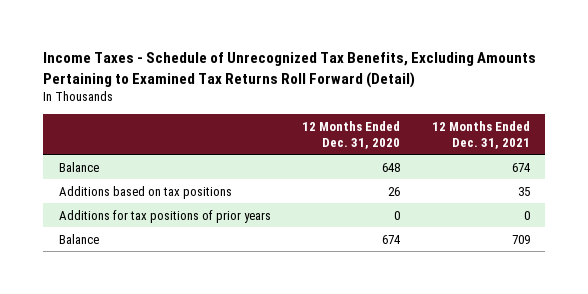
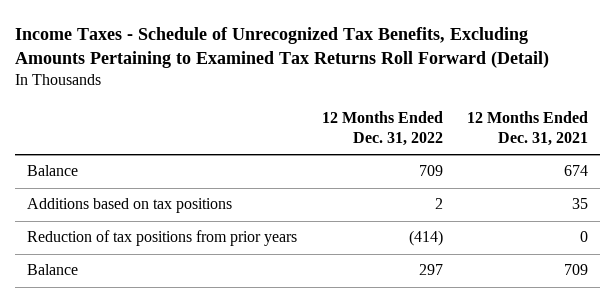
[302,120,401,149] 12 Months Ended Dec. 31, 2020 -> none
none -> [321,110,443,146] 12 Months Ended Dec. 31, 2022
[58,209,271,223] Additions for tax positions of prior years -> [27,230,298,247] Reduction of tax positions from prior years

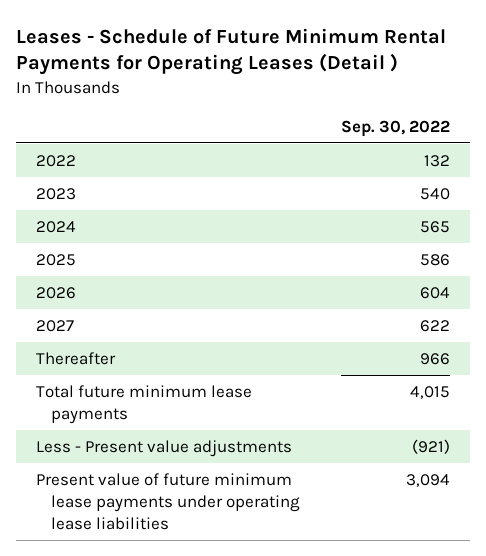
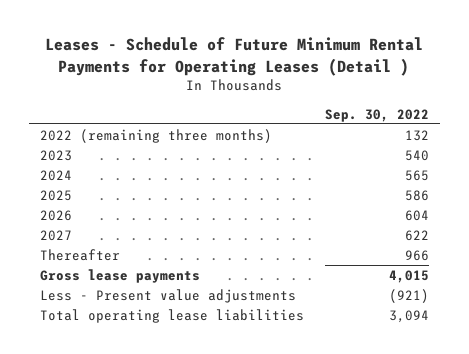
[36,154,77,167] 2022 -> [39,128,272,143] 2022 (remaining three months)
[36,384,253,424] Total future minimum lease payments -> [39,268,200,283] Gross lease payments
[36,472,300,530] Present value of future minimum lease payments under operating lease liabilities -> [39,308,304,323] Total operating lease liabilities

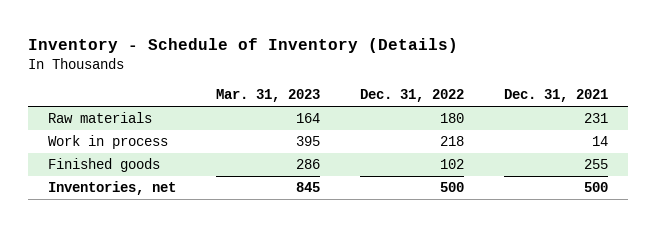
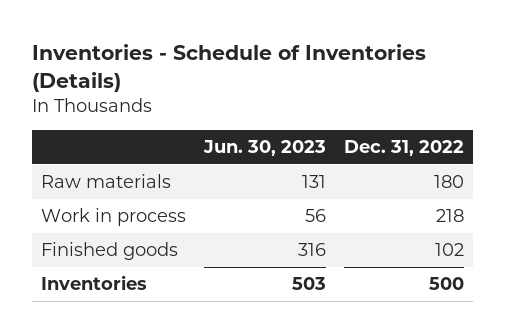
[28,38,459,54] Inventory - Schedule of Inventory (Details) -> [31,43,426,92] Inventories - Schedule of Inventories (Details)
[216,89,321,103] Mar. 31, 2023 -> none
[504,89,609,103] Dec. 31, 2021 -> none
none -> [202,139,326,156] Jun. 30, 2023
[48,181,177,196] Inventories, net -> [40,275,147,291] Inventories

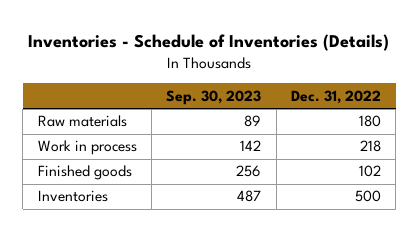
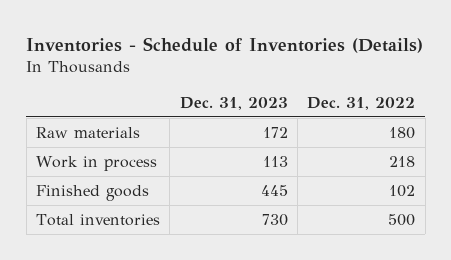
[166,89,262,105] Sep. 30, 2023 -> none
none -> [179,96,288,110] Dec. 31, 2023
[37,190,108,203] Inventories -> [36,214,161,227] Total inventories

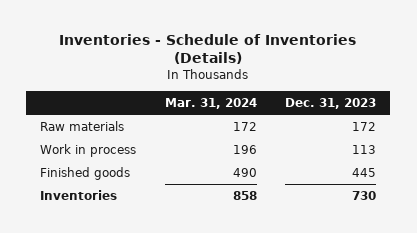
[307,96,416,110] Dec. 31, 2022 -> none
none -> [164,97,257,109] Mar. 31, 2024
[36,214,161,227] Total inventories -> [40,190,118,201] Inventories

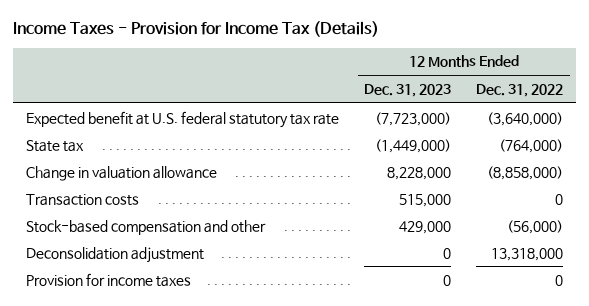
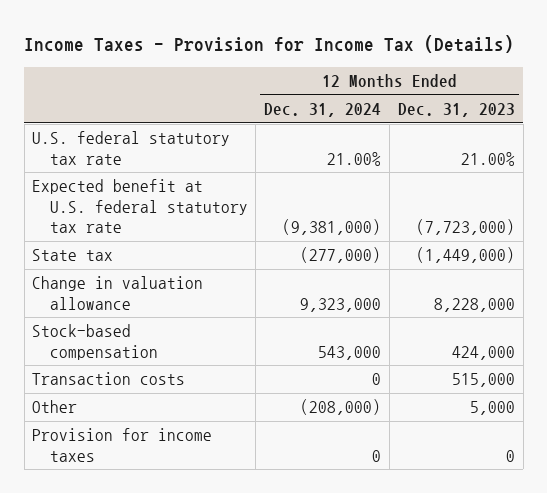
[476,83,564,97] Dec. 31, 2022 -> none
none -> [264,102,382,117] Dec. 31, 2024
none -> [32,131,231,165] U.S. federal statutory tax rate
none -> [32,324,158,360] Stock-based compensation
[25,219,266,235] Stock-based compensation and other -> none
[25,246,204,263] Deconsolidation adjustment -> none
none -> [32,400,78,414] Other

